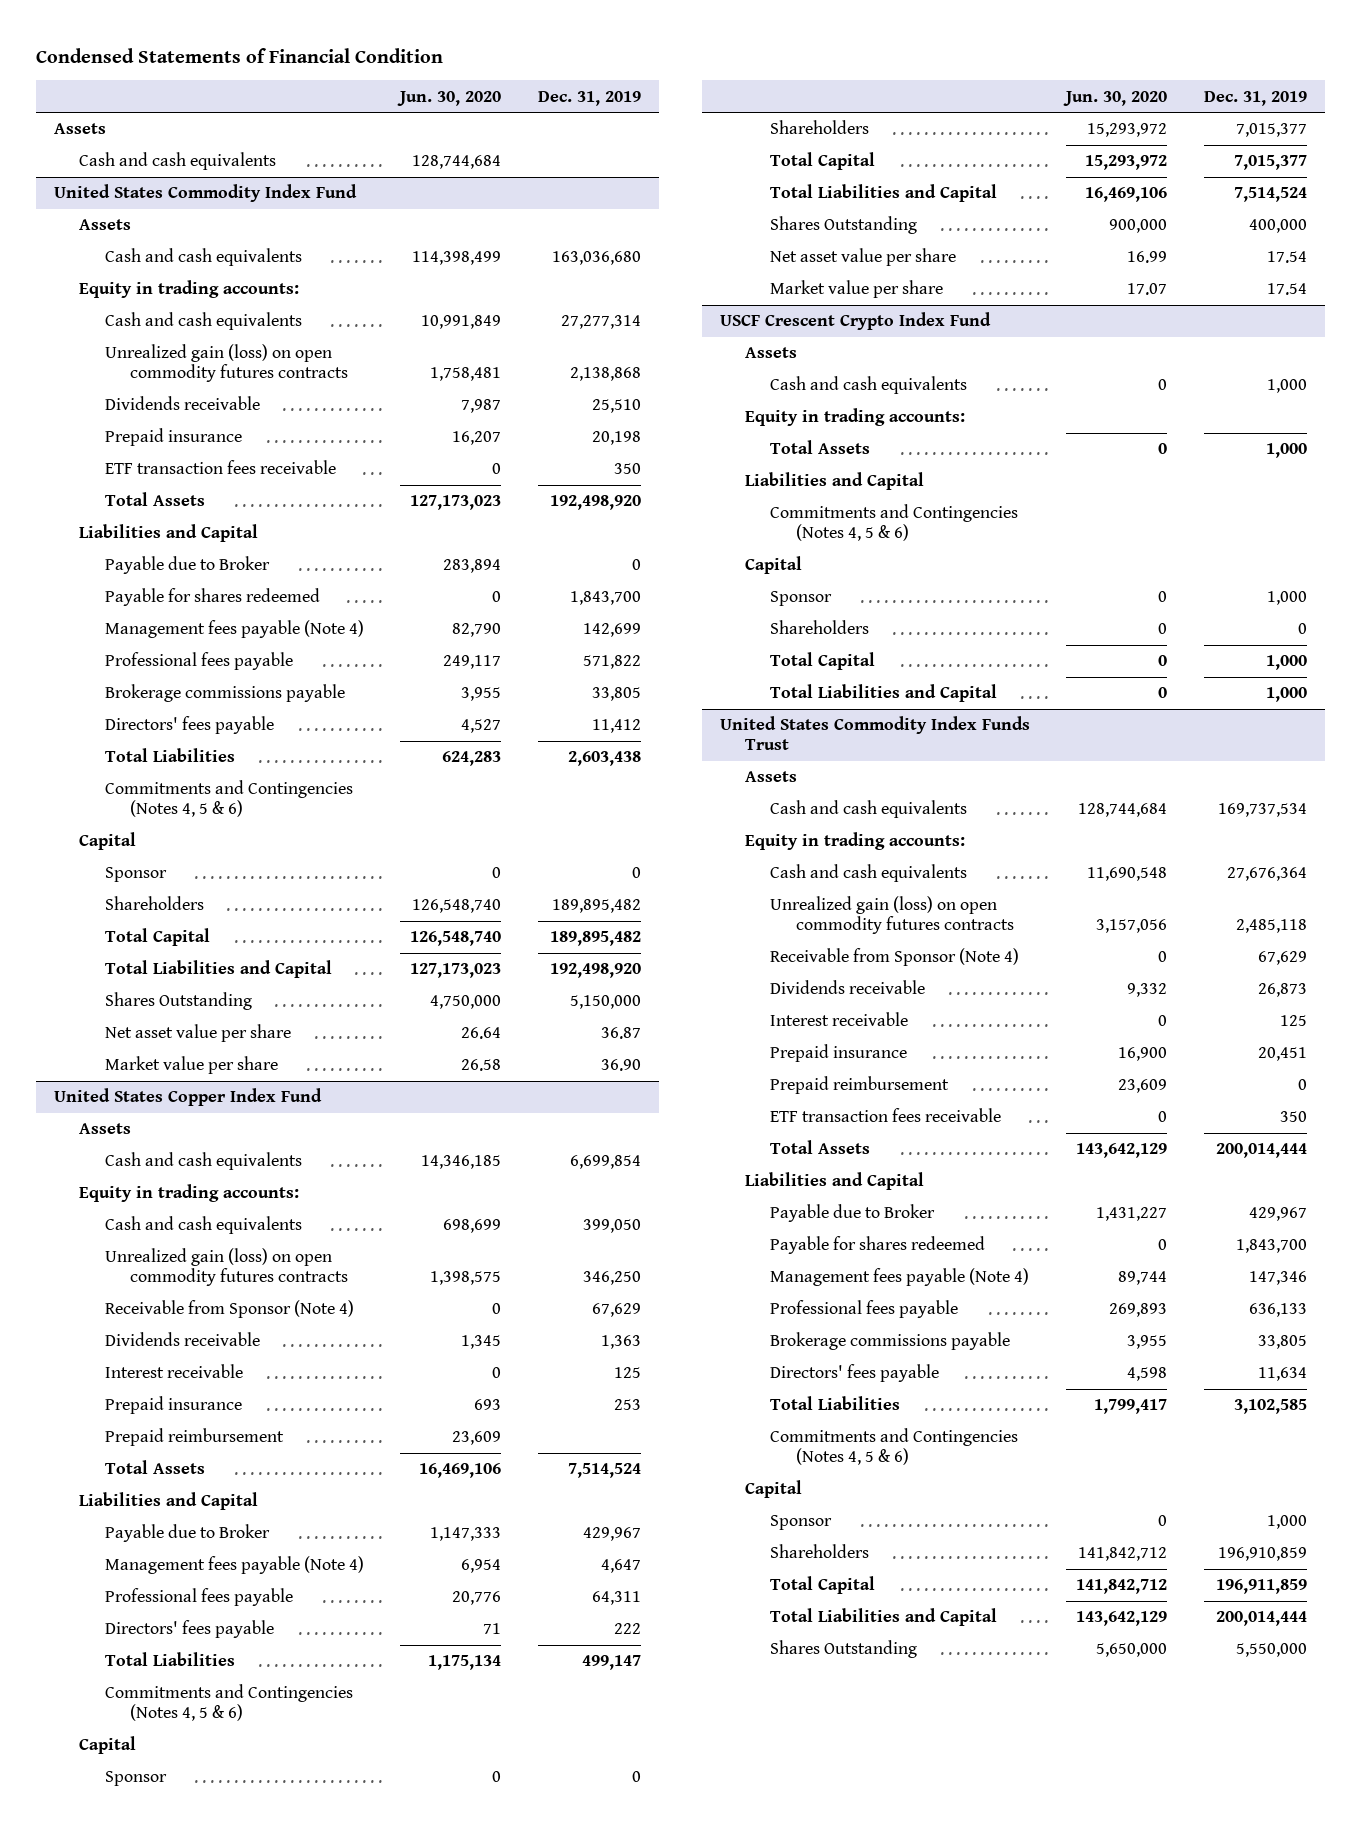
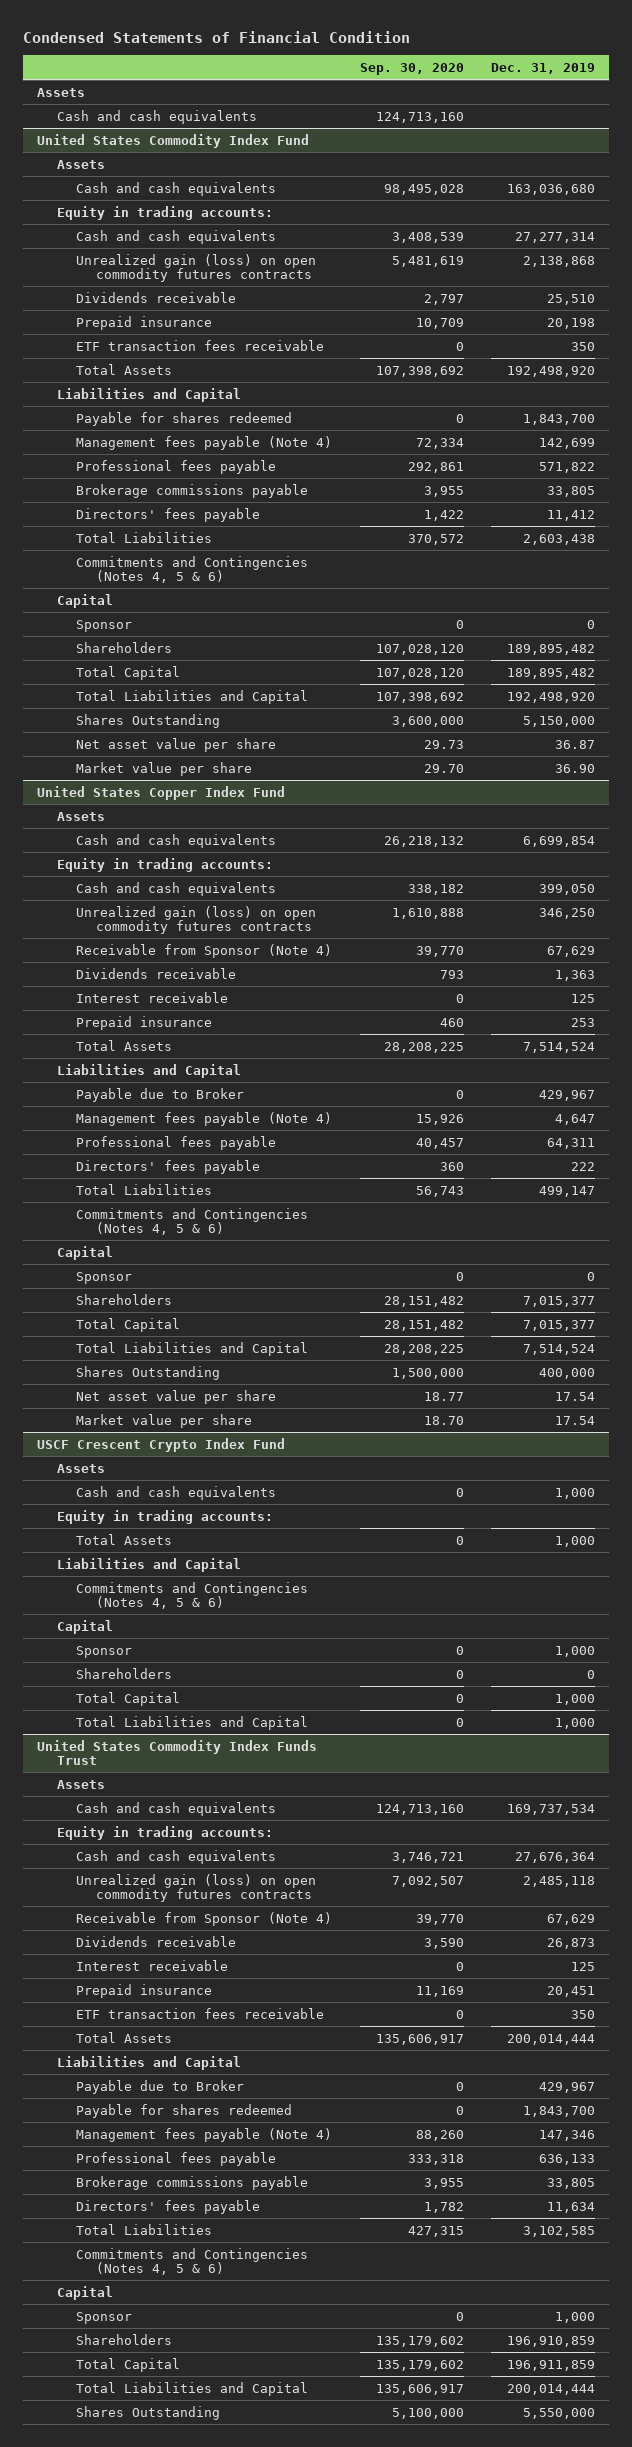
[397,90,502,106] Jun. 30, 2020 -> none
none -> [359,62,464,75] Sep. 30, 2020
[104,556,270,575] Payable due to Broker -> none
[104,1428,284,1447] Prepaid reimbursement -> none
[770,1076,950,1095] Prepaid reimbursement -> none

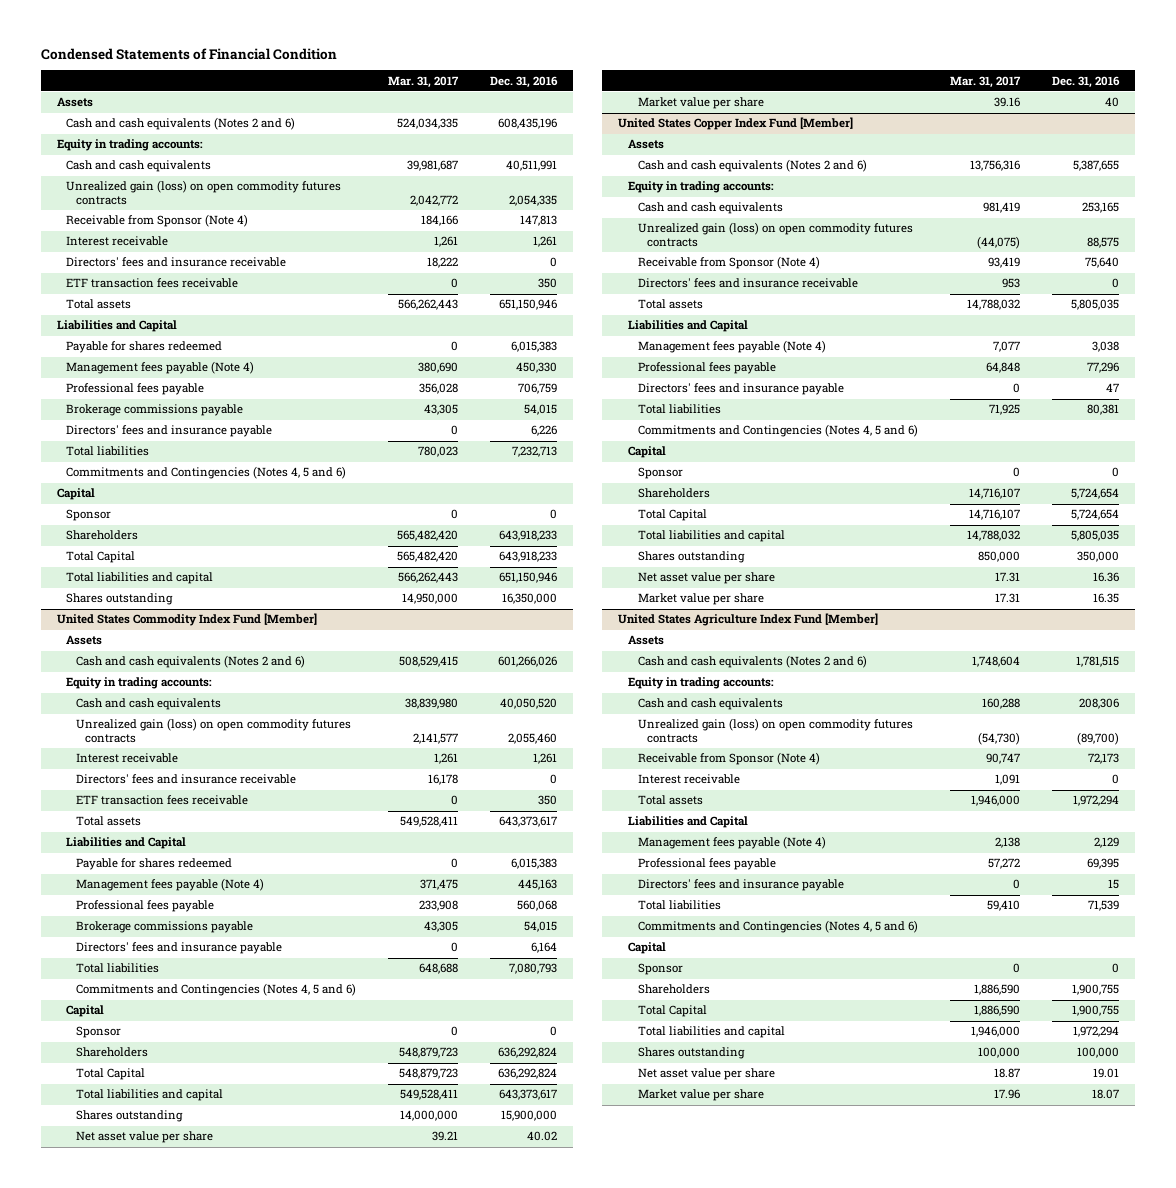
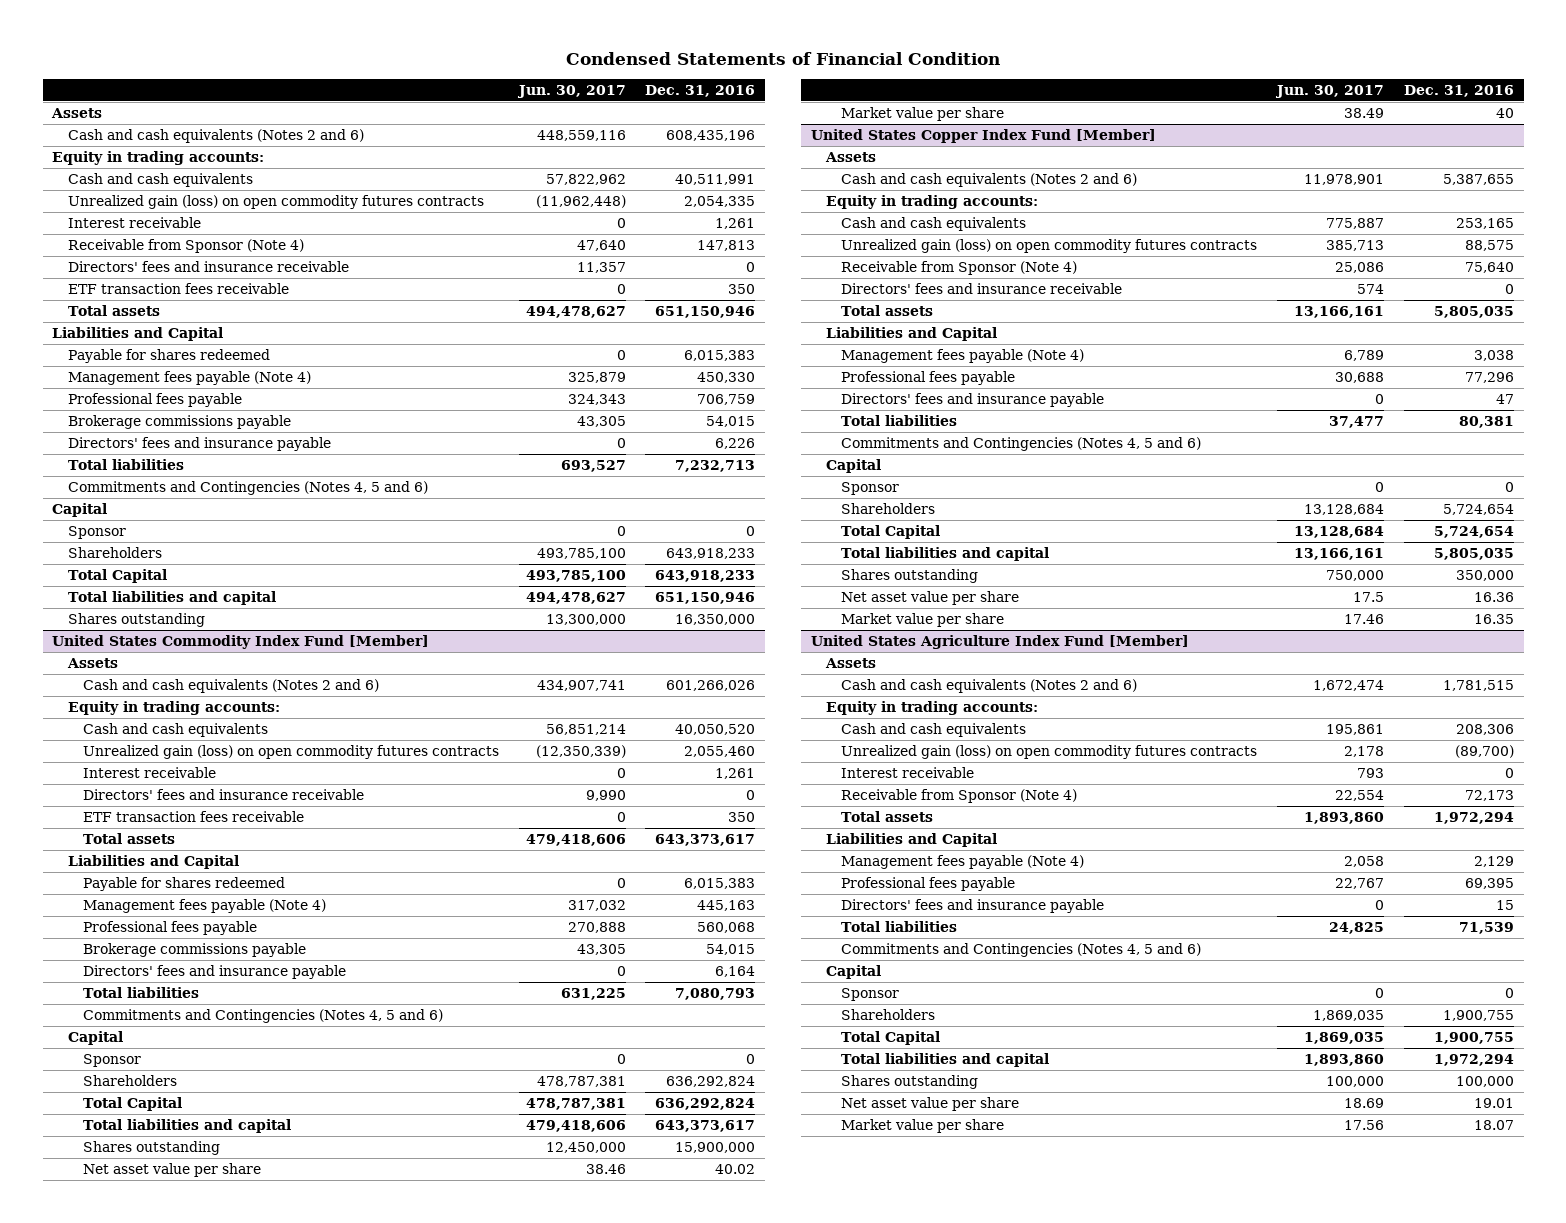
[387,75,459,88] Mar. 31, 2017 -> none
none -> [516,84,626,98] Jun. 30, 2017
[66,214,249,228] Receivable from Sponsor (Note 4) -> [67,239,304,254] Receivable from Sponsor (Note 4)
[637,752,820,766] Receivable from Sponsor (Note 4) -> [841,789,1078,804] Receivable from Sponsor (Note 4)

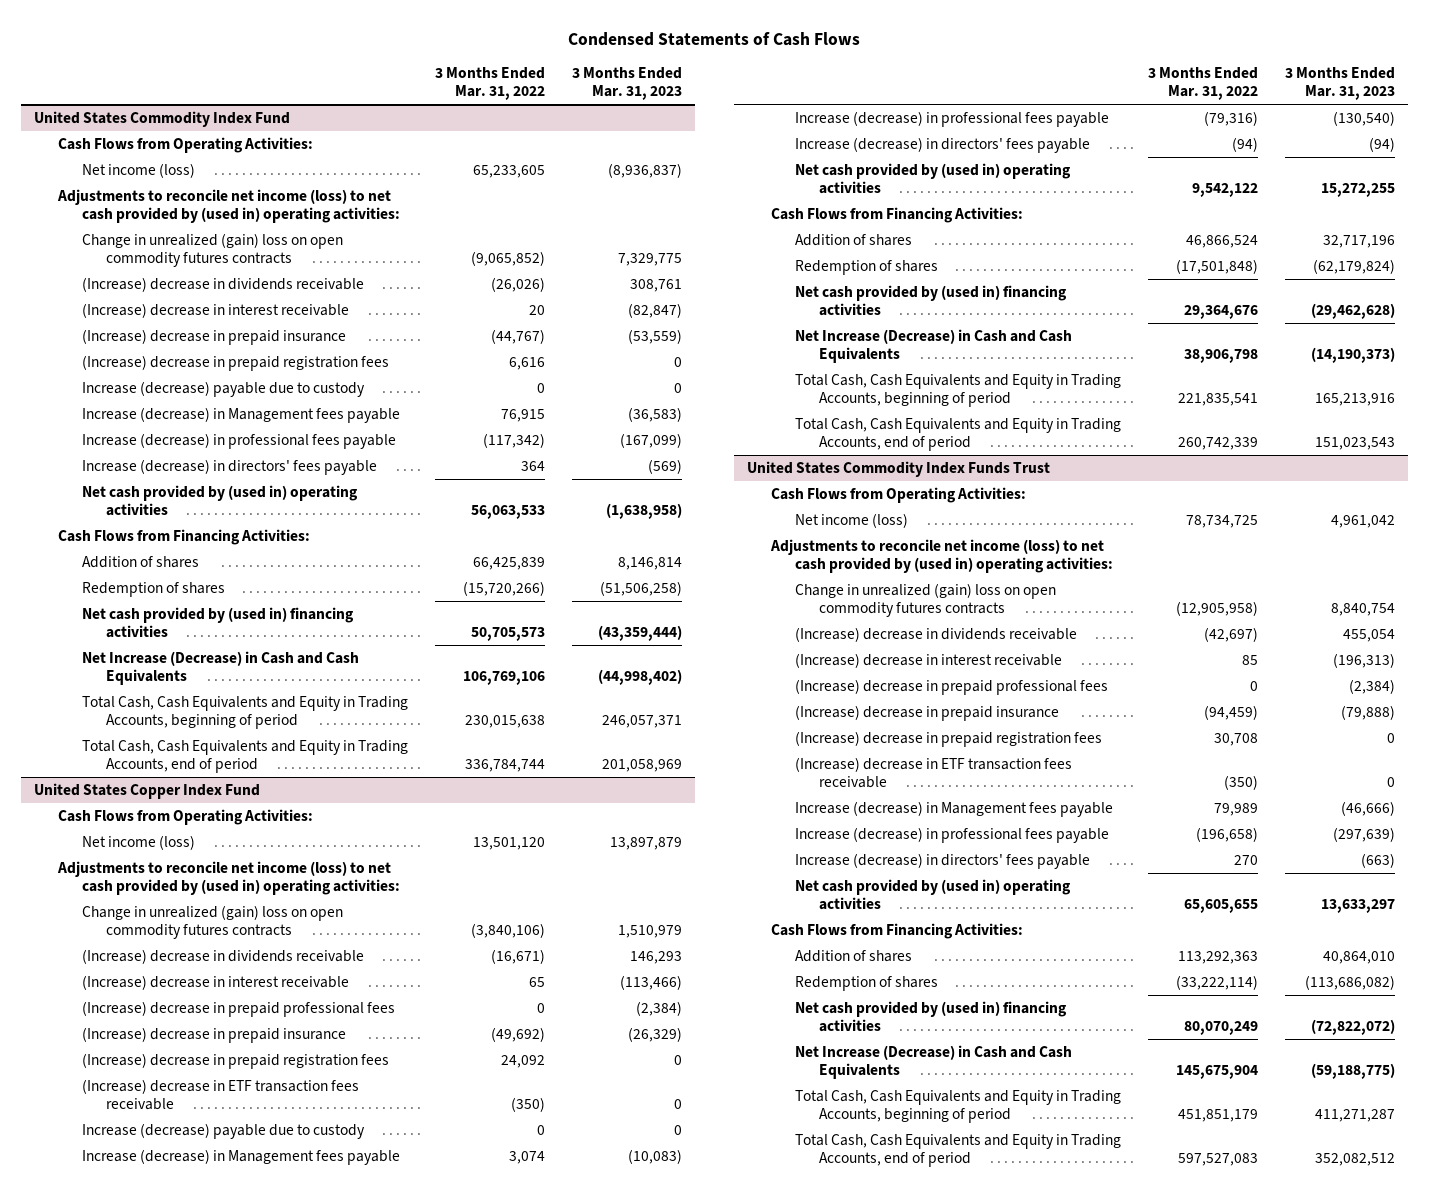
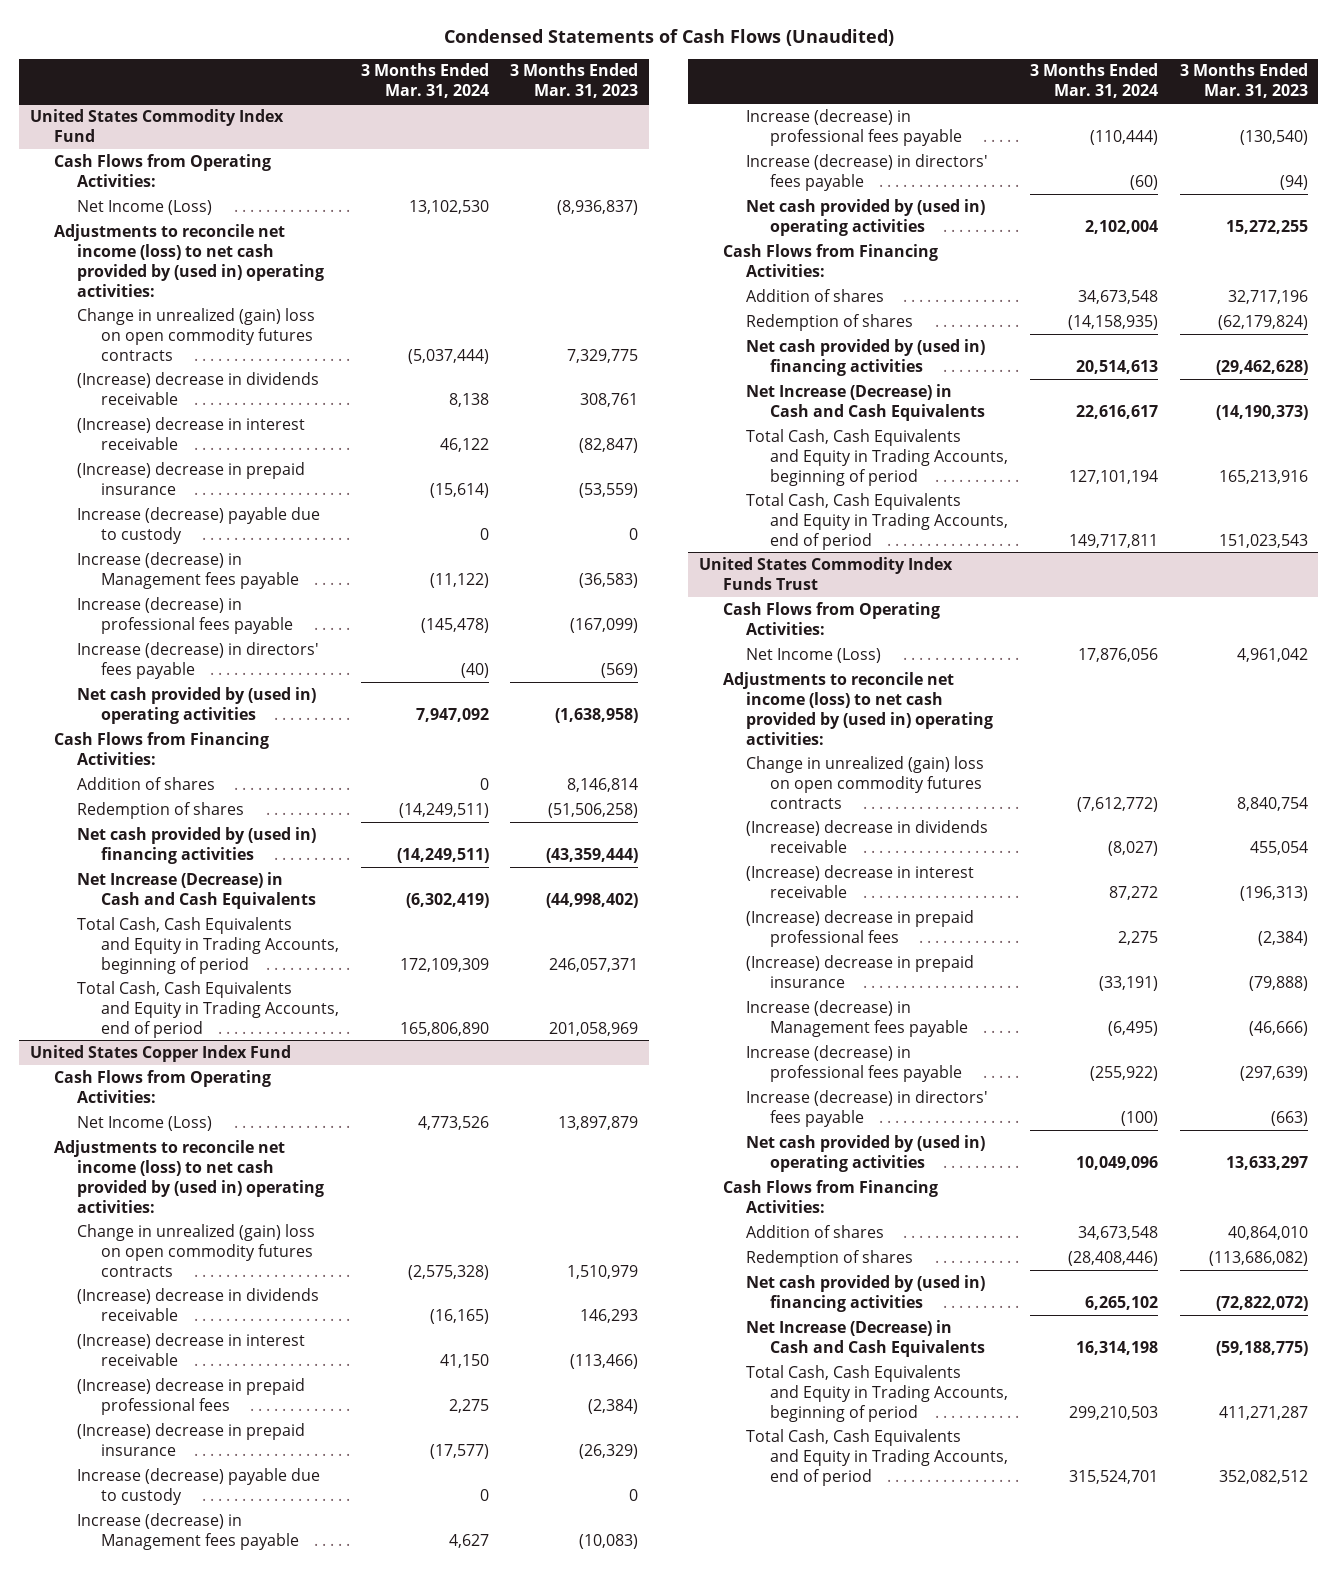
[568,31,861,46] Condensed Statements of Cash Flows -> [443,29,894,47] Condensed Statements of Cash Flows (Unaudited)
[434,67,545,101] 3 Months Ended Mar. 31, 2022 -> none
none -> [360,63,489,99] 3 Months Ended Mar. 31, 2024
[81,162,195,178] Net income (loss) -> [77,199,213,215] Net Income (Loss)
[81,354,389,371] (Increase) decrease in prepaid registration fees -> none
[81,834,195,850] Net income (loss) -> [77,1115,213,1131] Net Income (Loss)
[81,1052,389,1069] (Increase) decrease in prepaid registration fees -> none
[81,1078,359,1111] (Increase) decrease in ETF transaction fees receivable -> none
[794,512,908,528] Net income (loss) -> [746,647,882,663] Net Income (Loss)
[794,730,1102,747] (Increase) decrease in prepaid registration fees -> none
[794,756,1072,789] (Increase) decrease in ETF transaction fees receivable -> none

